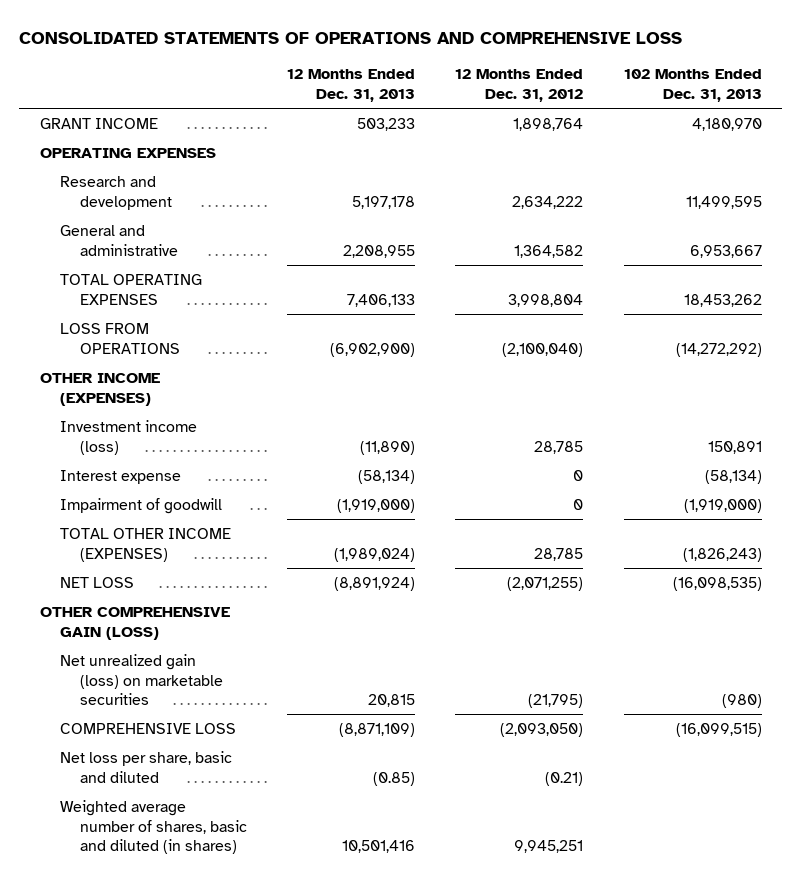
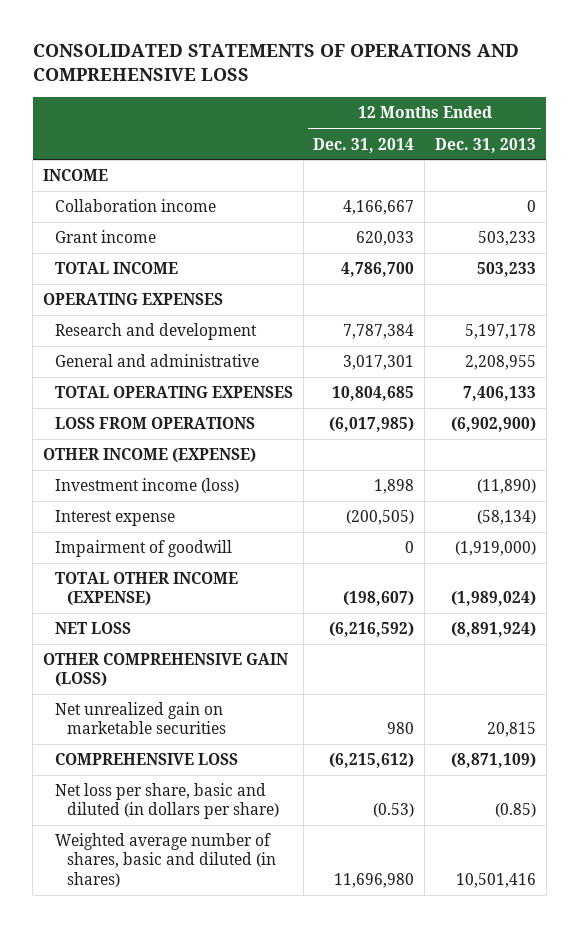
[455,69,584,102] 12 Months Ended Dec. 31, 2012 -> none
[623,69,762,102] 102 Months Ended Dec. 31, 2013 -> none
none -> [313,137,415,153] Dec. 31, 2014
none -> [42,169,108,182] INCOME
none -> [54,199,216,213] Collaboration income
[39,117,158,129] GRANT INCOME -> [54,230,156,244] Grant income
none -> [54,262,178,275] TOTAL INCOME
[39,372,160,406] OTHER INCOME (EXPENSES) -> [42,448,256,464] OTHER INCOME (EXPENSE)
[59,527,231,562] TOTAL OTHER INCOME (EXPENSES) -> [54,572,238,607] TOTAL OTHER INCOME (EXPENSE)
[59,653,223,706] Net unrealized gain (loss) on marketable securities -> [54,702,226,735] Net unrealized gain on marketable securities
[59,750,232,783] Net loss per share, basic and diluted -> [54,783,279,820] Net loss per share, basic and diluted (in dollars per share)

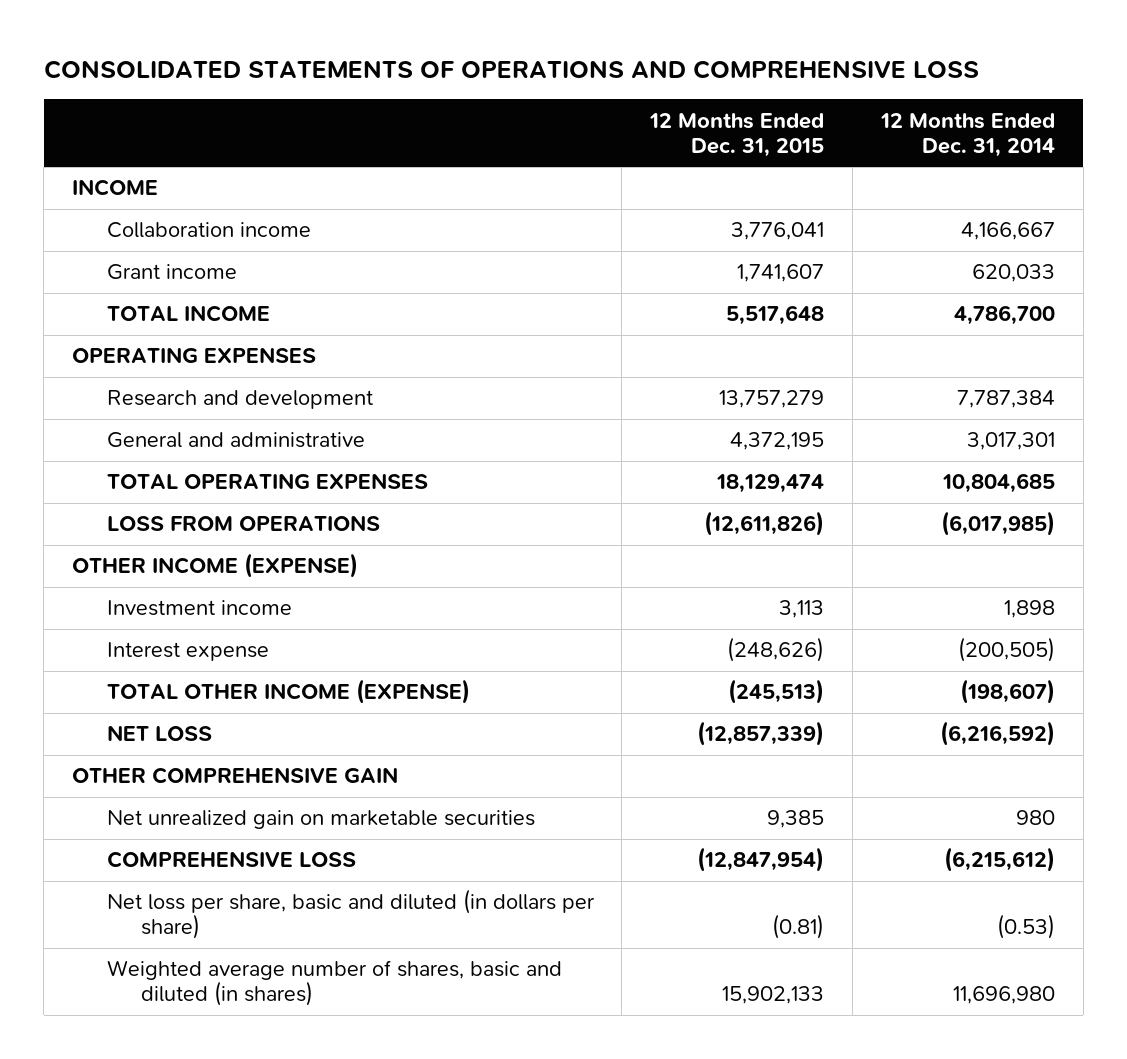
[434,137,536,153] Dec. 31, 2013 -> none
none -> [649,112,825,157] 12 Months Ended Dec. 31, 2015
[54,478,239,494] Investment income (loss) -> [106,600,292,617] Investment income
[54,540,232,558] Impairment of goodwill -> none
[42,653,288,688] OTHER COMPREHENSIVE GAIN (LOSS) -> [72,767,399,785] OTHER COMPREHENSIVE GAIN

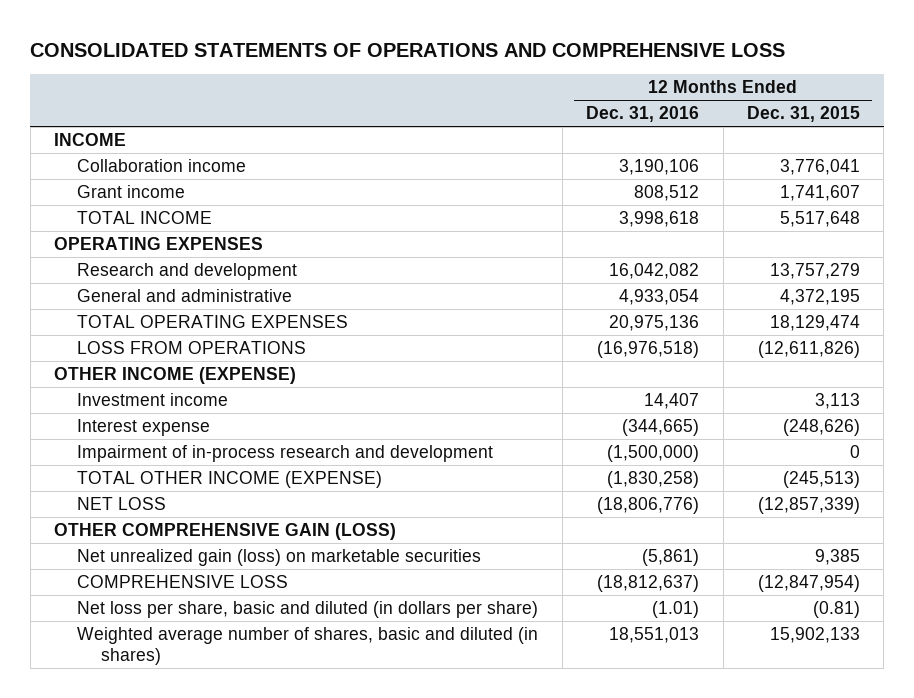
[879,112,1055,157] 12 Months Ended Dec. 31, 2014 -> none
none -> [586,106,700,123] Dec. 31, 2016
none -> [77,444,494,462] Impairment of in-process research and development
[72,767,399,785] OTHER COMPREHENSIVE GAIN -> [54,522,397,540] OTHER COMPREHENSIVE GAIN (LOSS)
[106,810,535,830] Net unrealized gain on marketable securities -> [77,548,482,566] Net unrealized gain (loss) on marketable securities

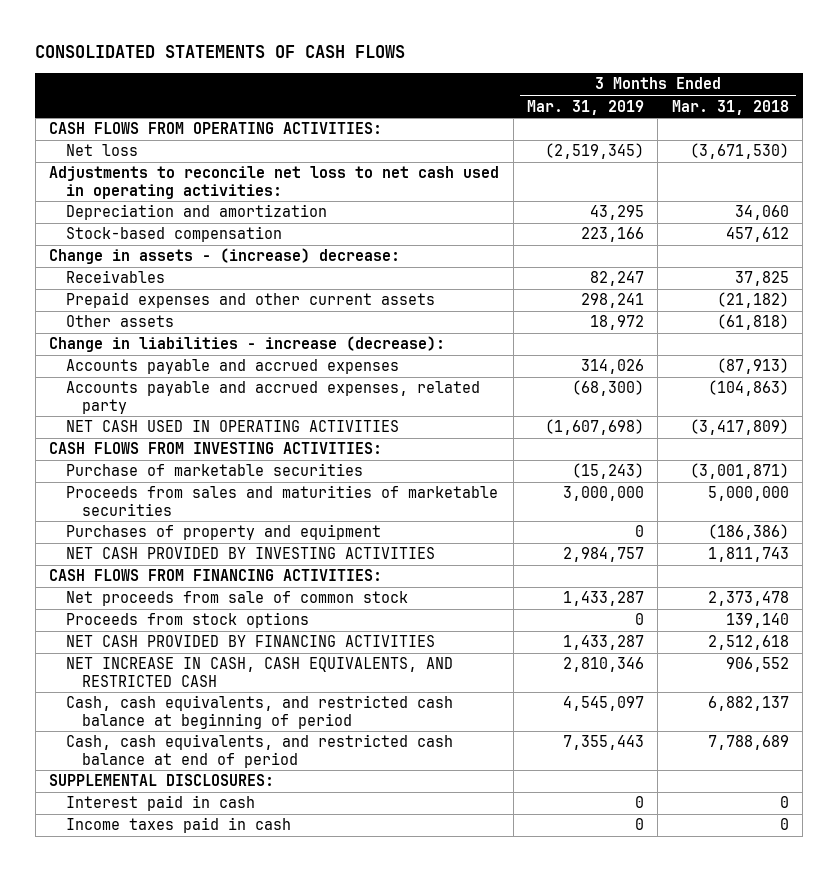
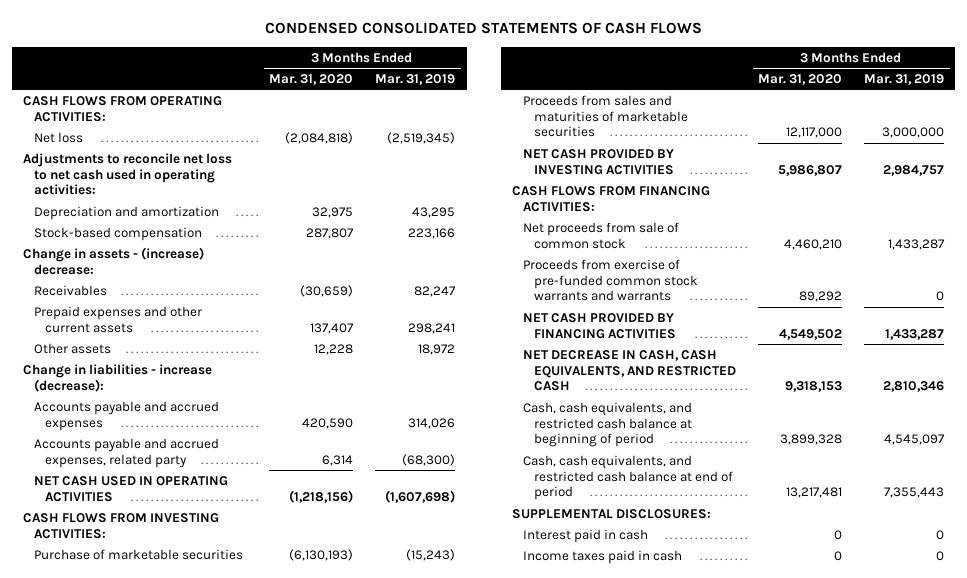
[35,45,406,59] CONSOLIDATED STATEMENTS OF CASH FLOWS -> [264,22,702,35] CONDENSED CONSOLIDATED STATEMENTS OF CASH FLOWS
[671,99,789,115] Mar. 31, 2018 -> none
none -> [269,74,354,86] Mar. 31, 2020
[65,524,381,541] Purchases of property and equipment -> none
[65,612,309,629] Proceeds from stock options -> none
none -> [522,258,698,302] Proceeds from exercise of pre-funded common stock warrants and warrants
[65,657,453,687] NET INCREASE IN CASH, CASH EQUIVALENTS, AND RESTRICTED CASH -> [522,349,736,392] NET DECREASE IN CASH, CASH EQUIVALENTS, AND RESTRICTED CASH

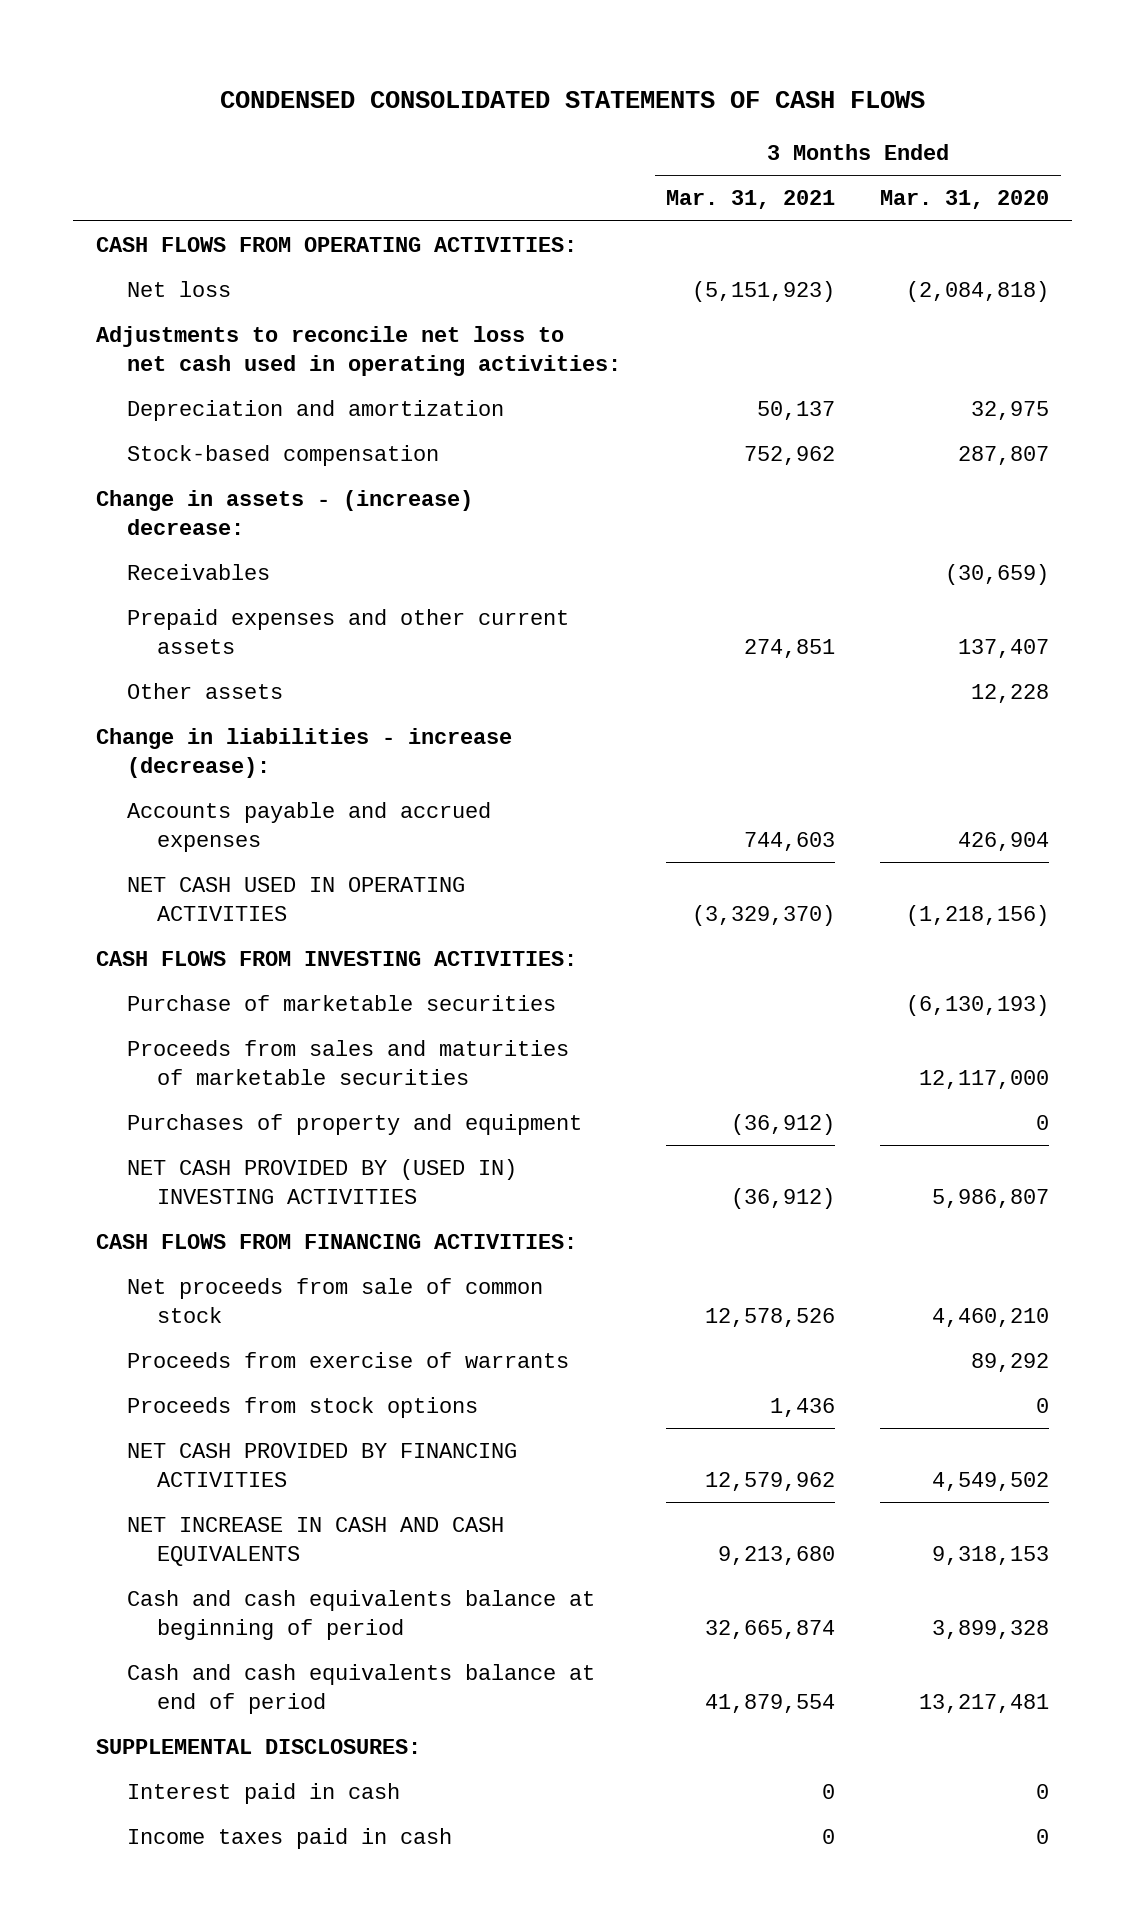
[375,74,456,86] Mar. 31, 2019 -> none
none -> [666,190,836,210] Mar. 31, 2021
[34,437,220,468] Accounts payable and accrued expenses, related party -> none
[302,417,354,429] 420,590 -> [958,831,1050,851] 426,904
none -> [126,1113,582,1135] Purchases of property and equipment
[522,148,674,175] NET CASH PROVIDED BY INVESTING ACTIVITIES -> [126,1158,517,1204] NET CASH PROVIDED BY (USED IN) INVESTING ACTIVITIES
[522,258,698,302] Proceeds from exercise of pre-funded common stock warrants and warrants -> [126,1351,569,1368] Proceeds from exercise of warrants
none -> [126,1396,478,1418] Proceeds from stock options
[522,349,736,392] NET DECREASE IN CASH, CASH EQUIVALENTS, AND RESTRICTED CASH -> [126,1516,504,1566] NET INCREASE IN CASH AND CASH EQUIVALENTS
[522,401,692,448] Cash, cash equivalents, and restricted cash balance at beginning of period -> [126,1589,595,1640] Cash and cash equivalents balance at beginning of period
[522,454,733,501] Cash, cash equivalents, and restricted cash balance at end of period -> [126,1663,595,1714] Cash and cash equivalents balance at end of period

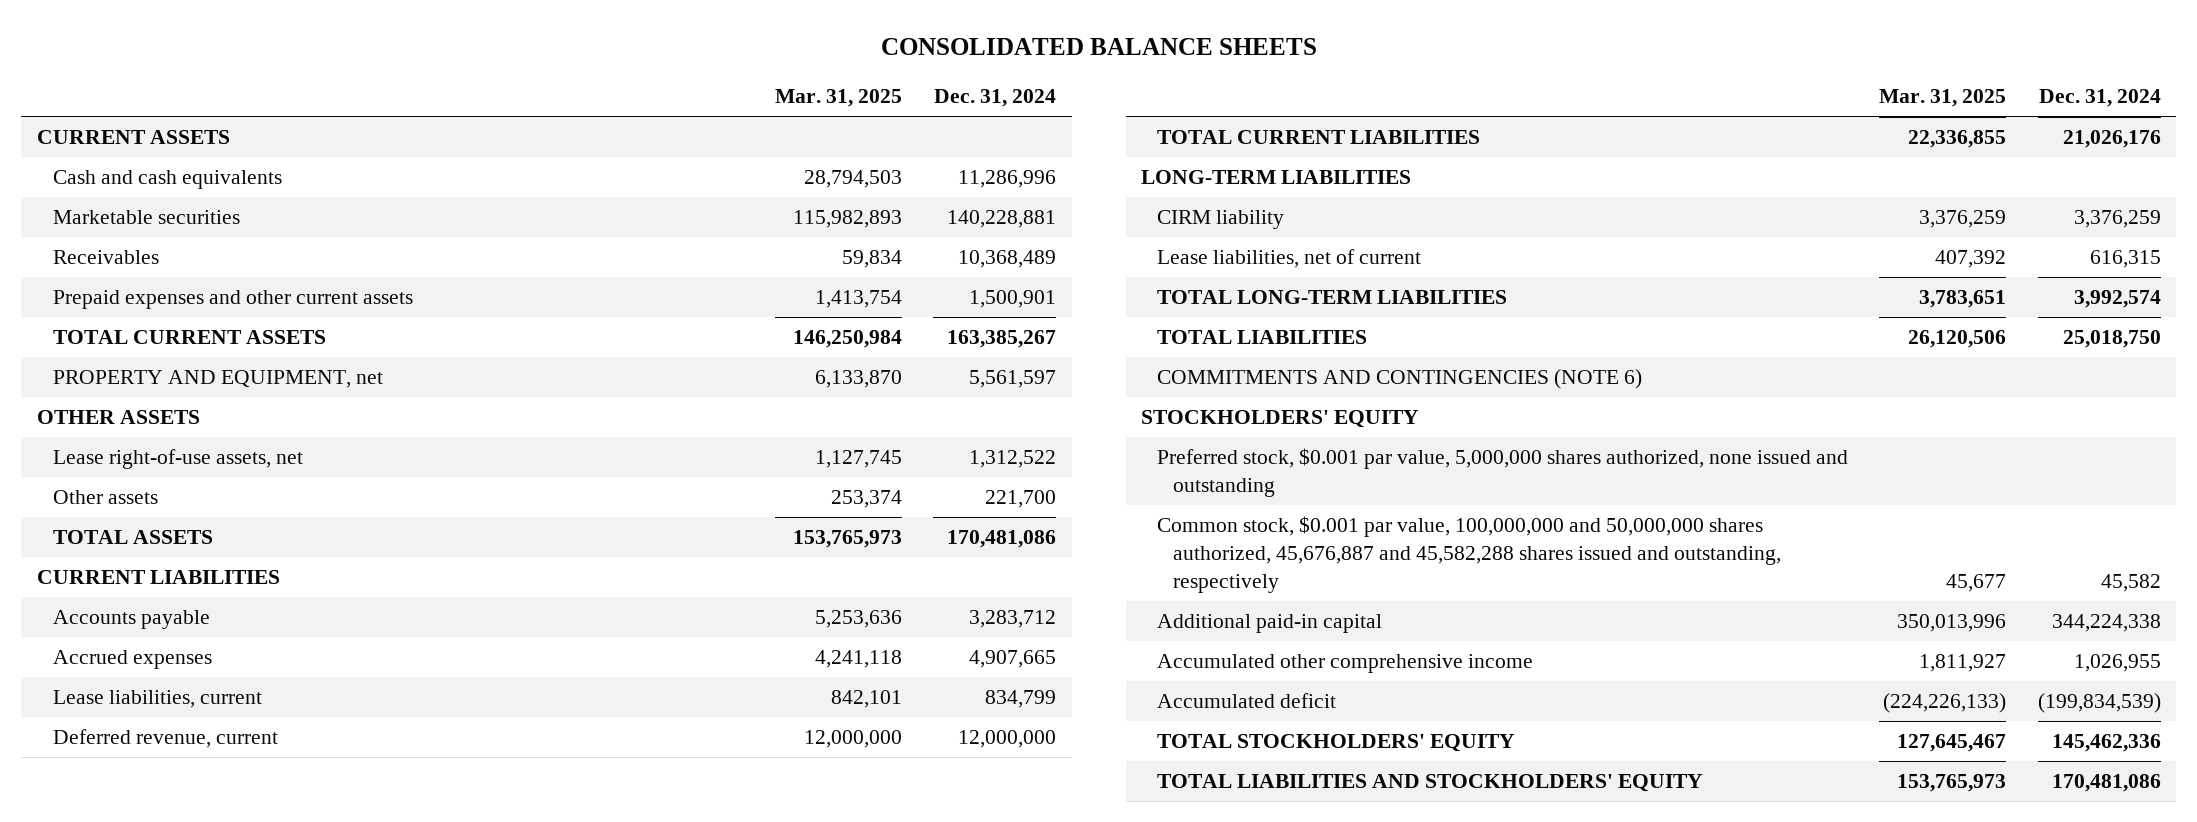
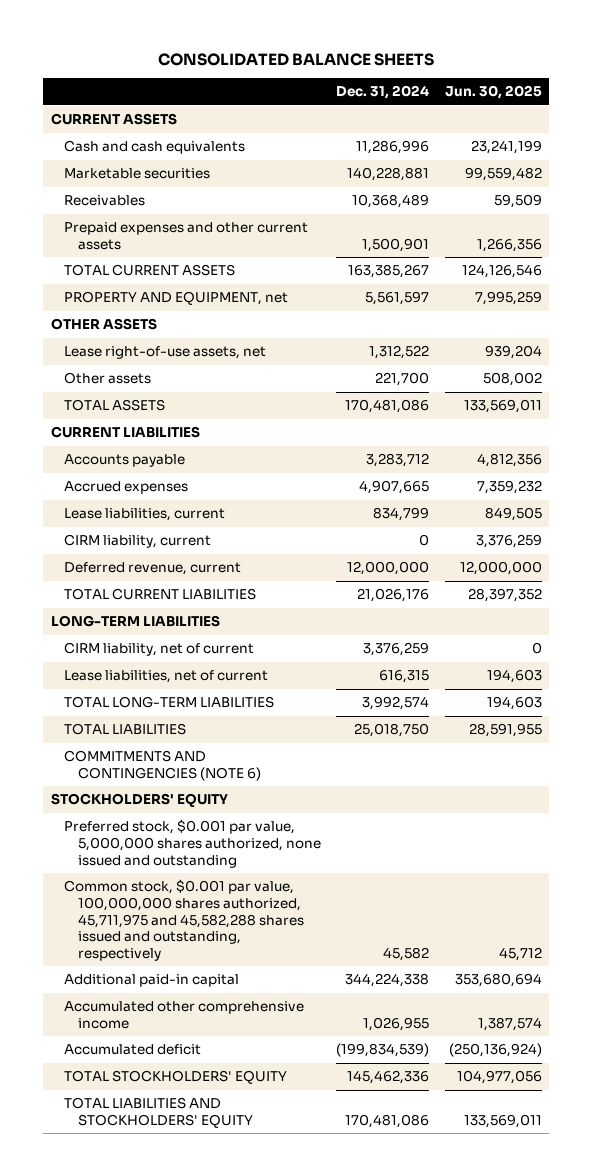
[775,89,903,108] Mar. 31, 2025 -> none
none -> [444,85,542,100] Jun. 30, 2025
none -> [64,534,212,549] CIRM liability, current
[1157,210,1285,230] CIRM liability -> [64,642,255,657] CIRM liability, net of current
[1157,516,1782,594] Common stock, $0.001 par value, 100,000,000 and 50,000,000 shares authorized, 45,676,887 and 45,582,288 shares issued and outstanding, respectively -> [64,879,304,962] Common stock, $0.001 par value, 100,000,000 shares authorized, 45,711,975 and 45,582,288 shares issued and outstanding, respectively

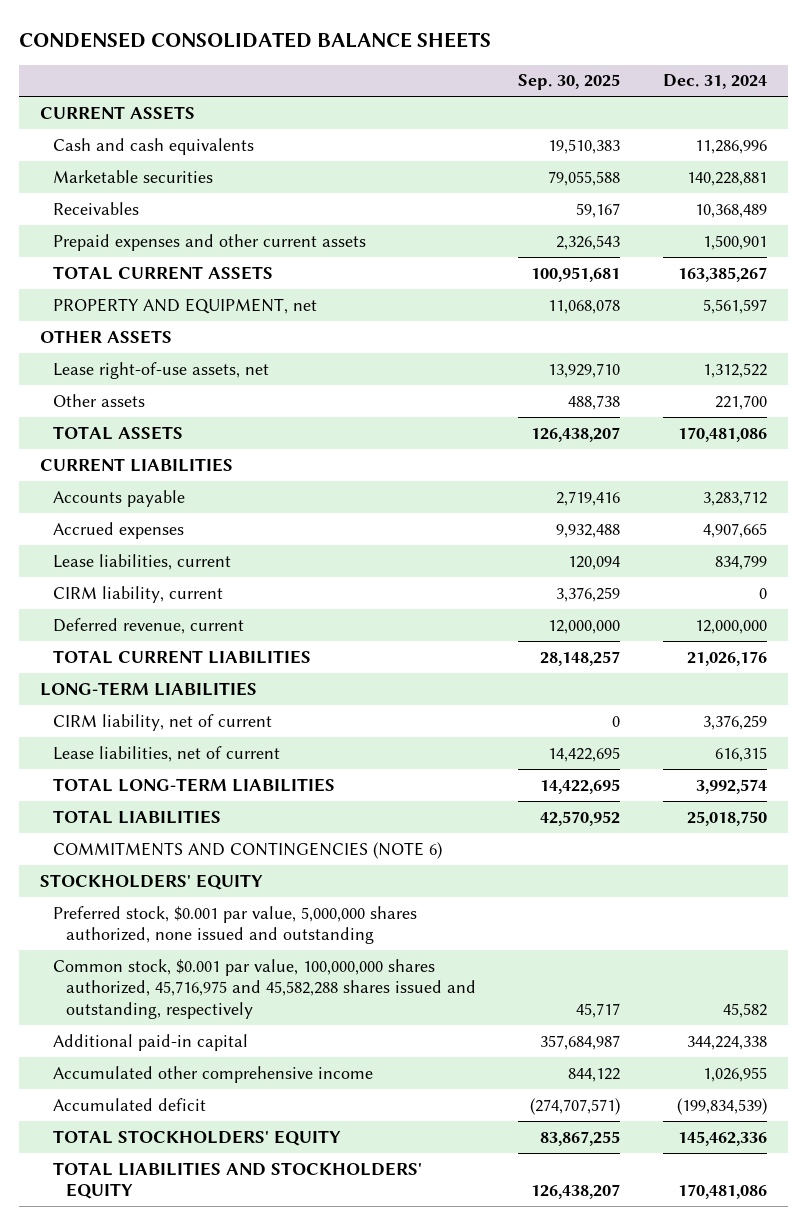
[158,52,435,66] CONSOLIDATED BALANCE SHEETS -> [18,31,491,48] CONDENSED CONSOLIDATED BALANCE SHEETS
[444,85,542,100] Jun. 30, 2025 -> none
none -> [518,74,621,91] Sep. 30, 2025
[64,879,304,962] Common stock, $0.001 par value, 100,000,000 shares authorized, 45,711,975 and 45,582,288 shares issued and outstanding, respectively -> [53,958,477,1020] Common stock, $0.001 par value, 100,000,000 shares authorized, 45,716,975 and 45,582,288 shares issued and outstanding, respectively

